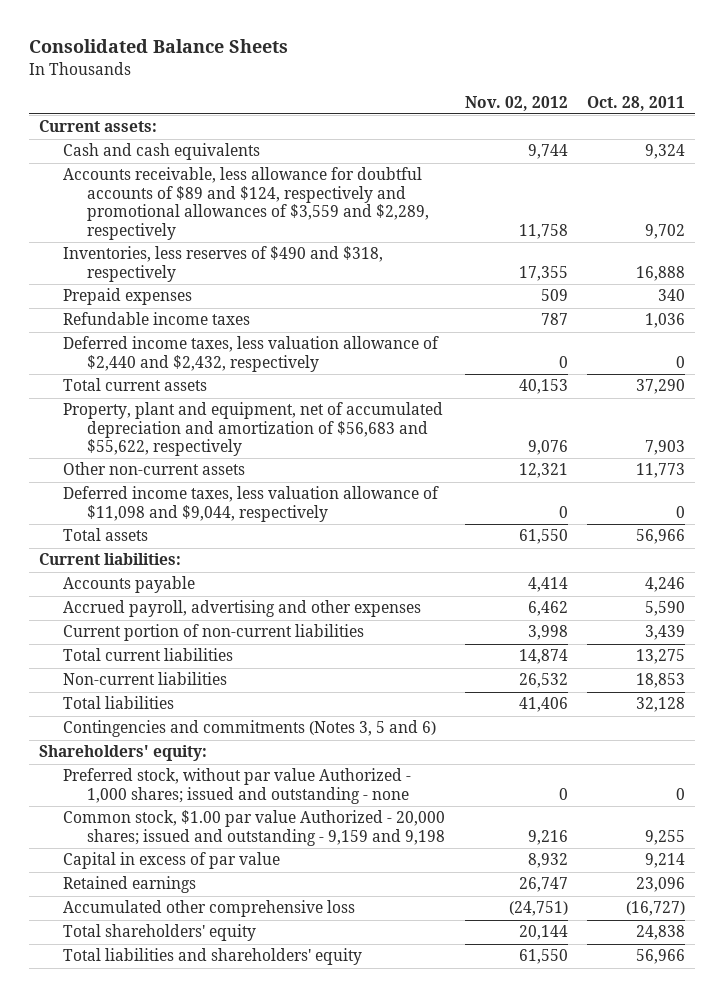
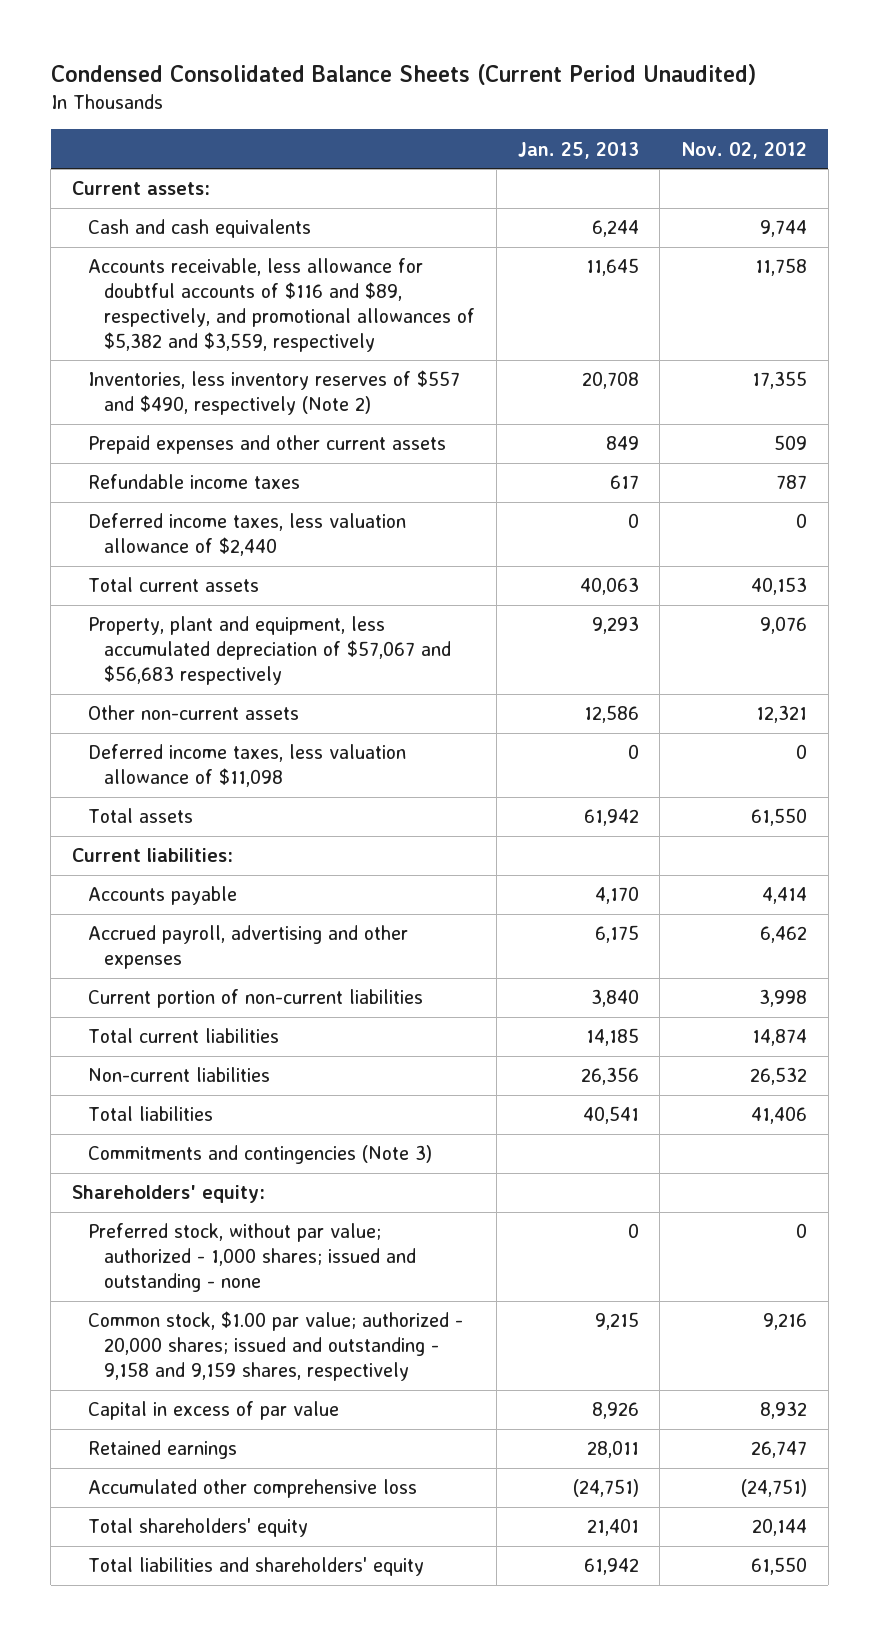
[29,39,289,54] Consolidated Balance Sheets -> [50,64,756,86] Condensed Consolidated Balance Sheets (Current Period Unaudited)
[587,95,686,111] Oct. 28, 2011 -> none
none -> [517,141,639,159] Jan. 25, 2013
[63,167,430,240] Accounts receivable, less allowance for doubtful accounts of $89 and $124, respectively and promotional allowances of $3,559 and $2,289, respectively -> [88,258,476,352] Accounts receivable, less allowance for doubtful accounts of $116 and $89, respectively, and promotional allowances of $5,382 and $3,559, respectively
[63,246,384,282] Inventories, less reserves of $490 and $318, respectively -> [88,370,461,416] Inventories, less inventory reserves of $557 and $490, respectively (Note 2)
[63,288,193,306] Prepaid expenses -> [88,435,447,455] Prepaid expenses and other current assets
[63,336,440,372] Deferred income taxes, less valuation allowance of $2,440 and $2,432, respectively -> [88,513,407,557] Deferred income taxes, less valuation allowance of $2,440
[63,402,444,457] Property, plant and equipment, net of accumulated depreciation and amortization of $56,683 and $55,622, respectively -> [88,616,452,685] Property, plant and equipment, less accumulated depreciation of $57,067 and $56,683 respectively
[63,486,440,522] Deferred income taxes, less valuation allowance of $11,098 and $9,044, respectively -> [88,744,407,788] Deferred income taxes, less valuation allowance of $11,098
[63,720,437,738] Contingencies and commitments (Notes 3, 5 and 6) -> [88,1145,433,1165] Commitments and contingencies (Note 3)
[63,768,412,804] Preferred stock, without par value Authorized - 1,000 shares; issued and outstanding - none -> [88,1223,417,1292] Preferred stock, without par value; authorized - 1,000 shares; issued and outstanding - none
[63,810,446,846] Common stock, $1.00 par value Authorized - 20,000 shares; issued and outstanding - 9,159 and 9,198 -> [88,1311,464,1381] Common stock, $1.00 par value; authorized - 20,000 shares; issued and outstanding - 9,158 and 9,159 shares, respectively

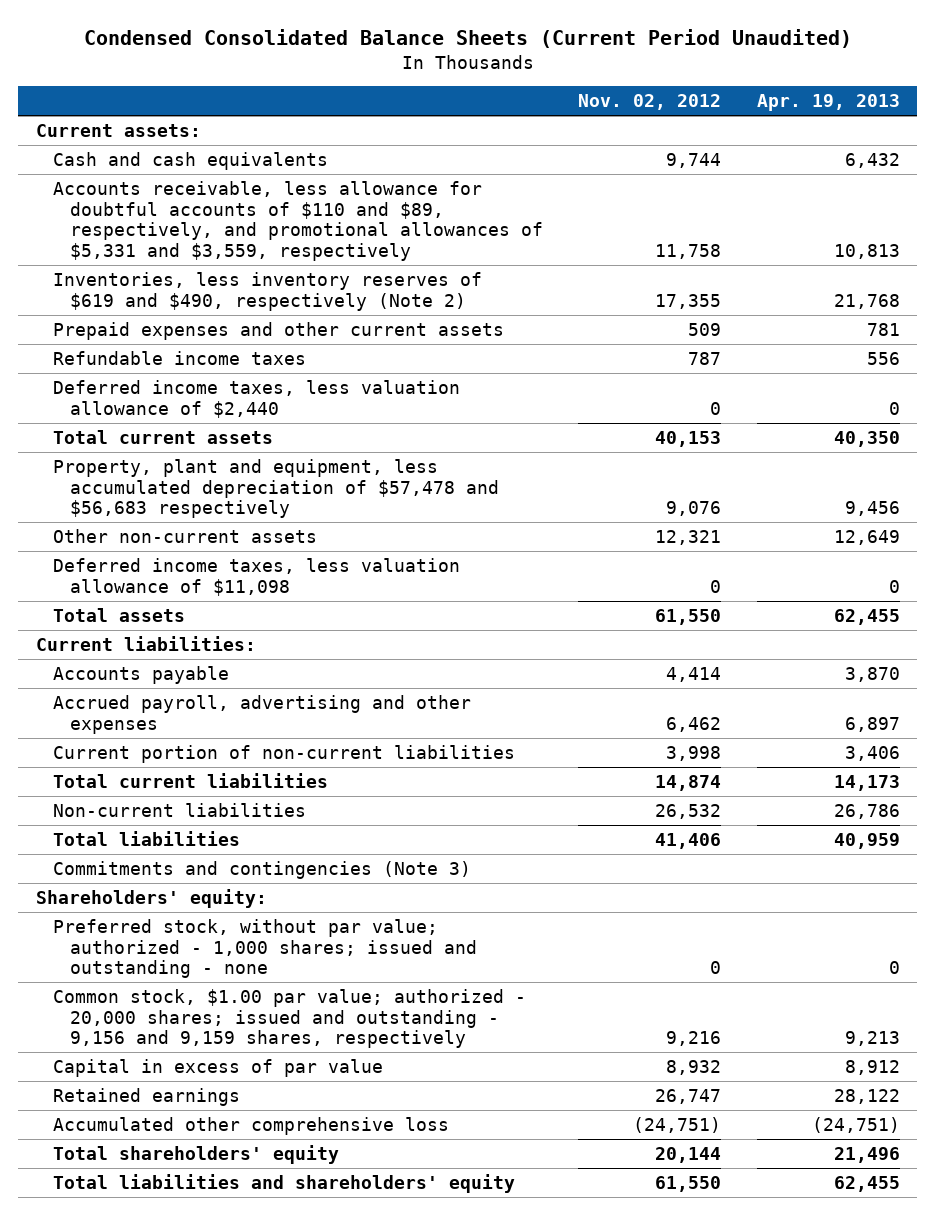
[517,141,639,159] Jan. 25, 2013 -> none
none -> [756,93,900,111] Apr. 19, 2013
[88,258,476,352] Accounts receivable, less allowance for doubtful accounts of $116 and $89, respectively, and promotional allowances of $5,382 and $3,559, respectively -> [53,180,544,261] Accounts receivable, less allowance for doubtful accounts of $110 and $89, respectively, and promotional allowances of $5,331 and $3,559, respectively
[88,370,461,416] Inventories, less inventory reserves of $557 and $490, respectively (Note 2) -> [53,271,483,311] Inventories, less inventory reserves of $619 and $490, respectively (Note 2)
[88,616,452,685] Property, plant and equipment, less accumulated depreciation of $57,067 and $56,683 respectively -> [53,458,500,519] Property, plant and equipment, less accumulated depreciation of $57,478 and $56,683 respectively
[88,1311,464,1381] Common stock, $1.00 par value; authorized - 20,000 shares; issued and outstanding - 9,158 and 9,159 shares, respectively -> [53,988,527,1049] Common stock, $1.00 par value; authorized - 20,000 shares; issued and outstanding - 9,156 and 9,159 shares, respectively

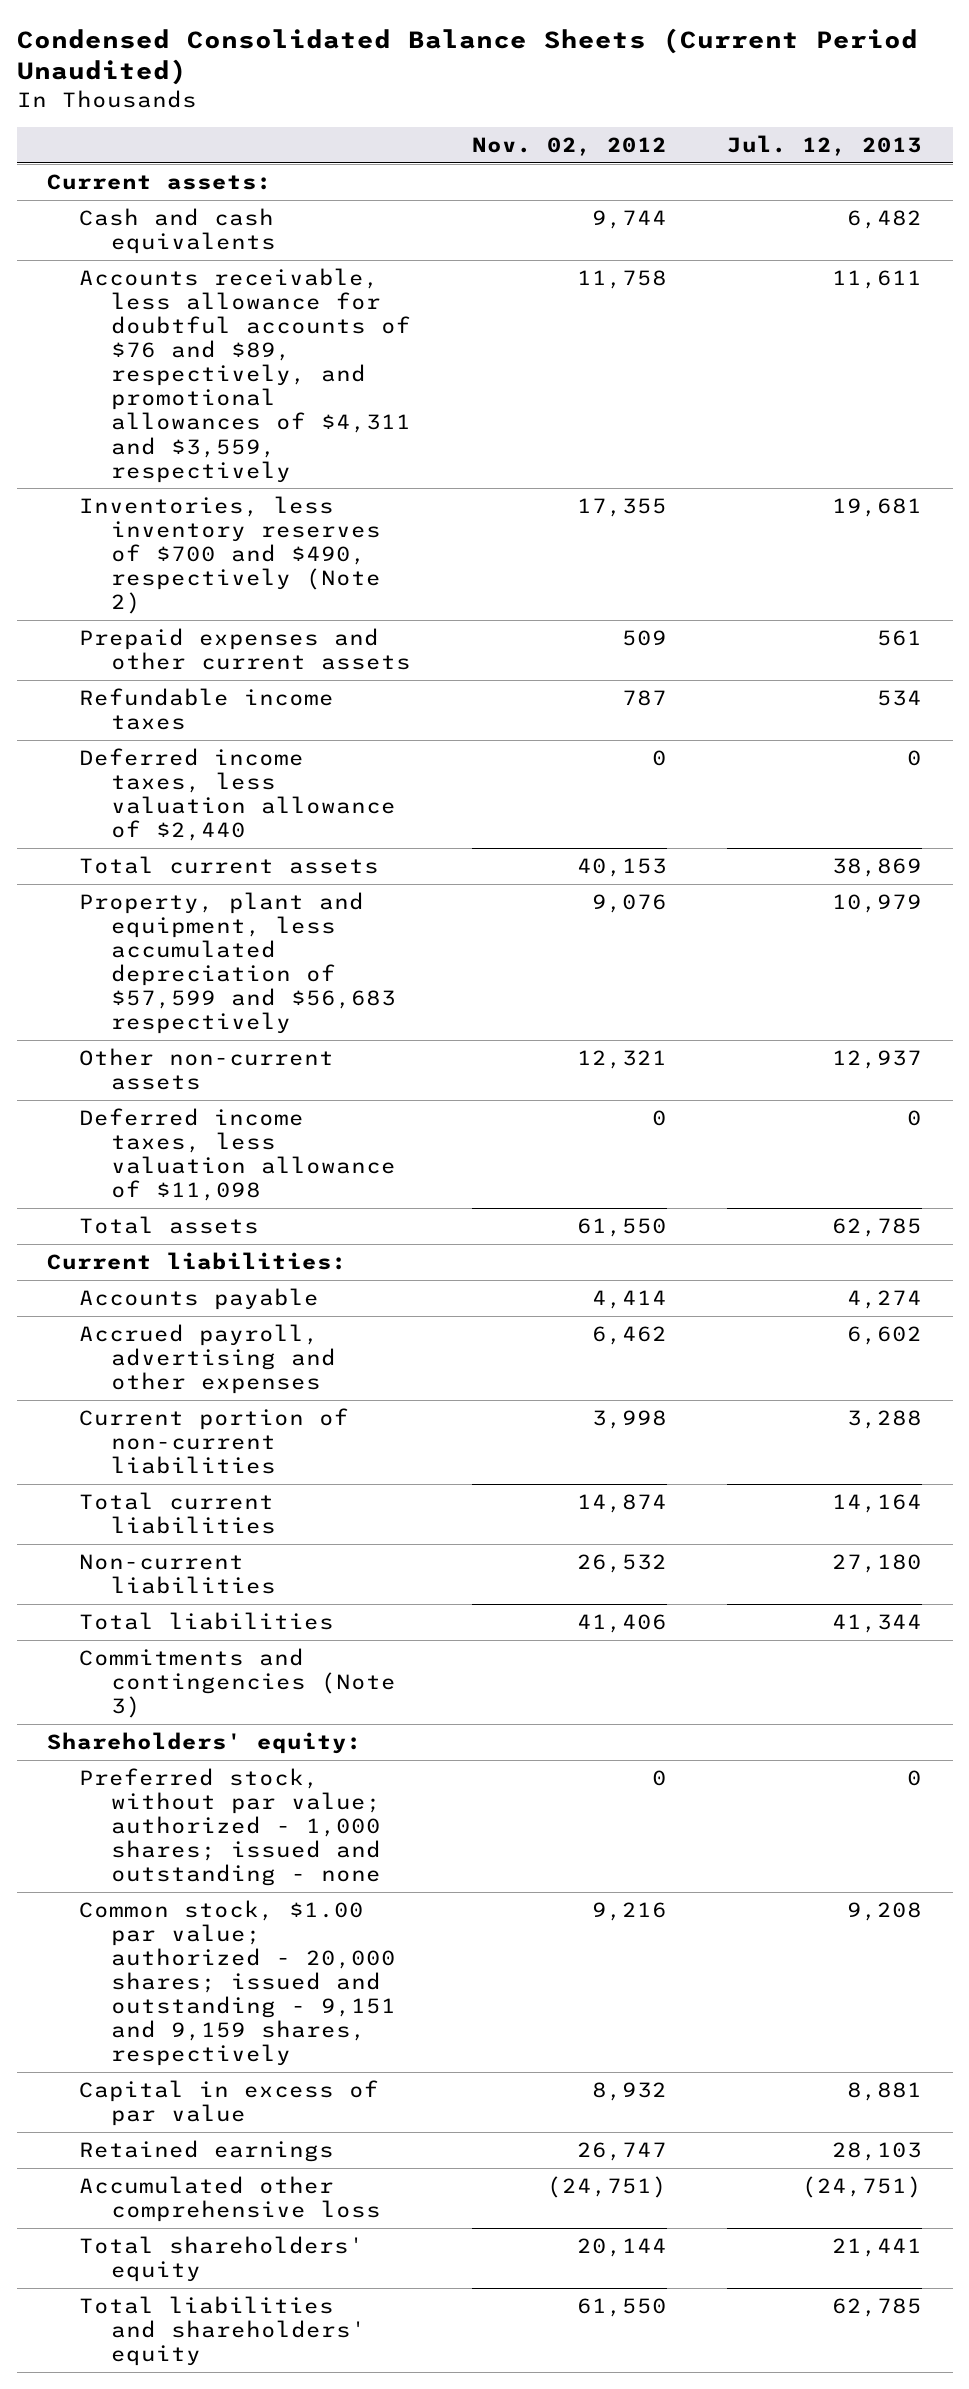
[756,93,900,111] Apr. 19, 2013 -> none
none -> [727,134,923,156] Jul. 12, 2013
[53,180,544,261] Accounts receivable, less allowance for doubtful accounts of $110 and $89, respectively, and promotional allowances of $5,331 and $3,559, respectively -> [79,267,412,483] Accounts receivable, less allowance for doubtful accounts of $76 and $89, respectively, and promotional allowances of $4,311 and $3,559, respectively
[53,271,483,311] Inventories, less inventory reserves of $619 and $490, respectively (Note 2) -> [79,495,382,615] Inventories, less inventory reserves of $700 and $490, respectively (Note 2)
[53,458,500,519] Property, plant and equipment, less accumulated depreciation of $57,478 and $56,683 respectively -> [79,891,397,1035] Property, plant and equipment, less accumulated depreciation of $57,599 and $56,683 respectively
[53,988,527,1049] Common stock, $1.00 par value; authorized - 20,000 shares; issued and outstanding - 9,156 and 9,159 shares, respectively -> [79,1899,397,2067] Common stock, $1.00 par value; authorized - 20,000 shares; issued and outstanding - 9,151 and 9,159 shares, respectively

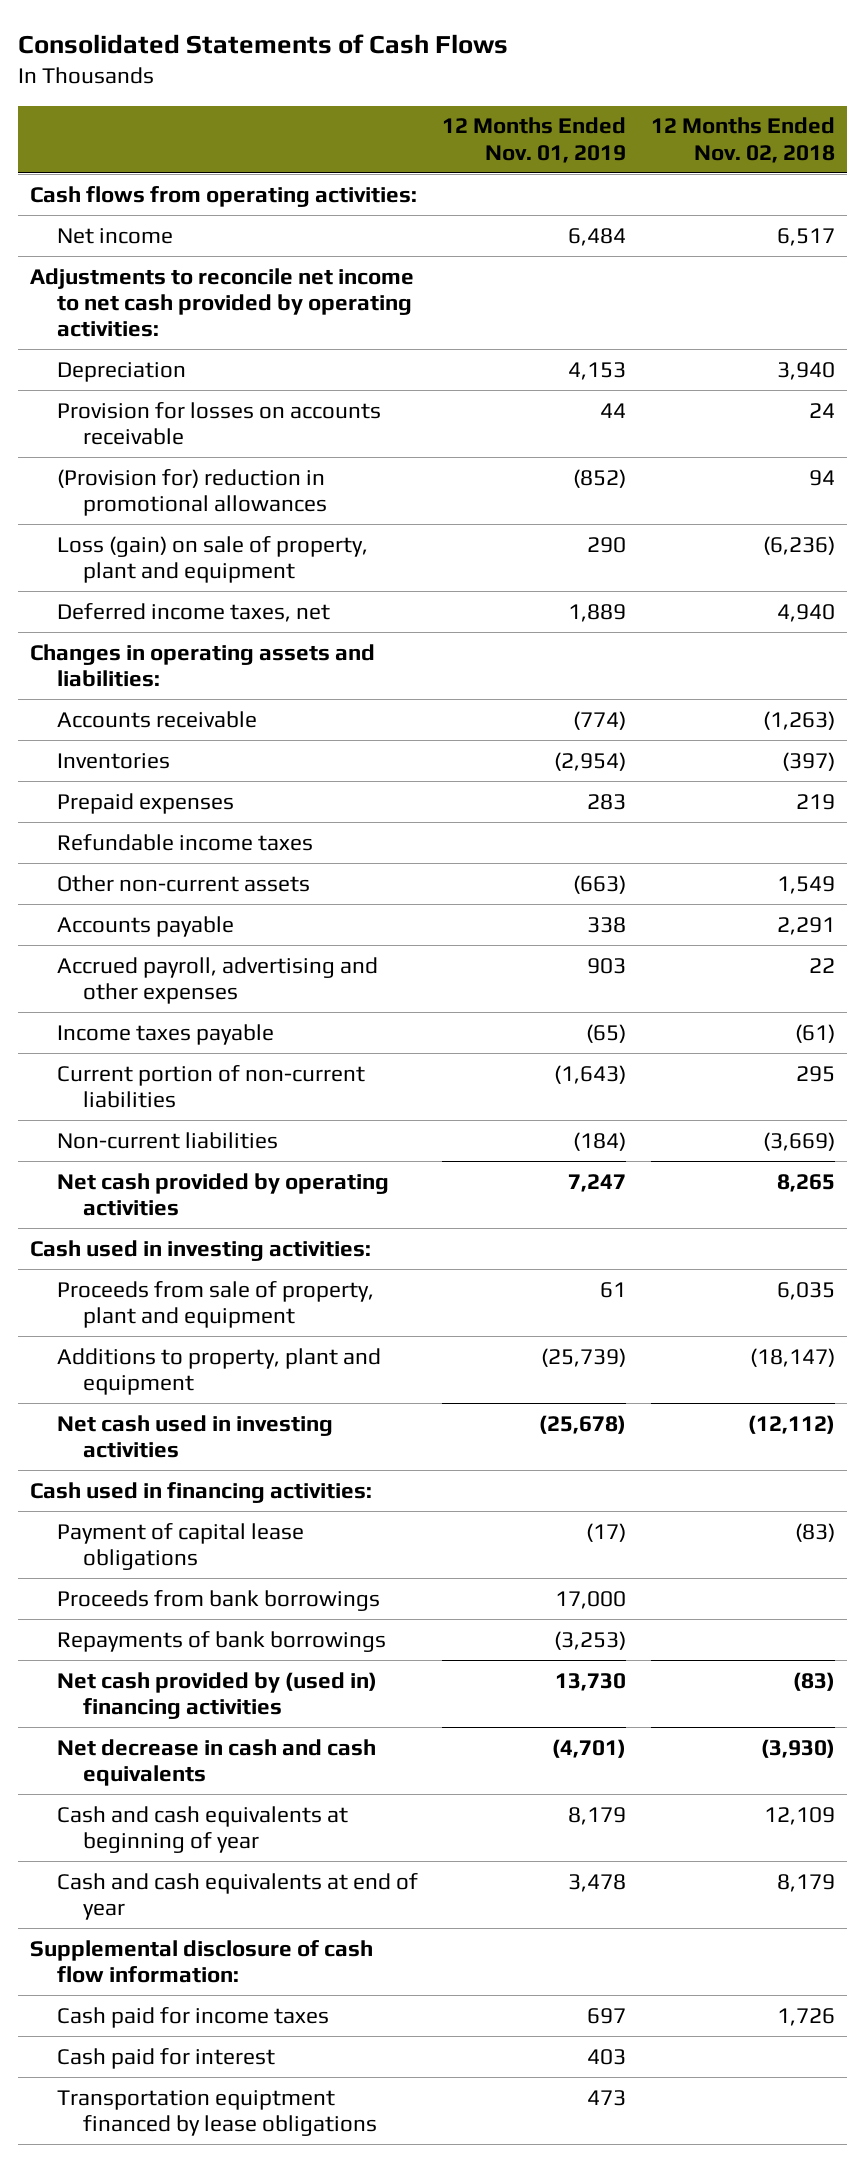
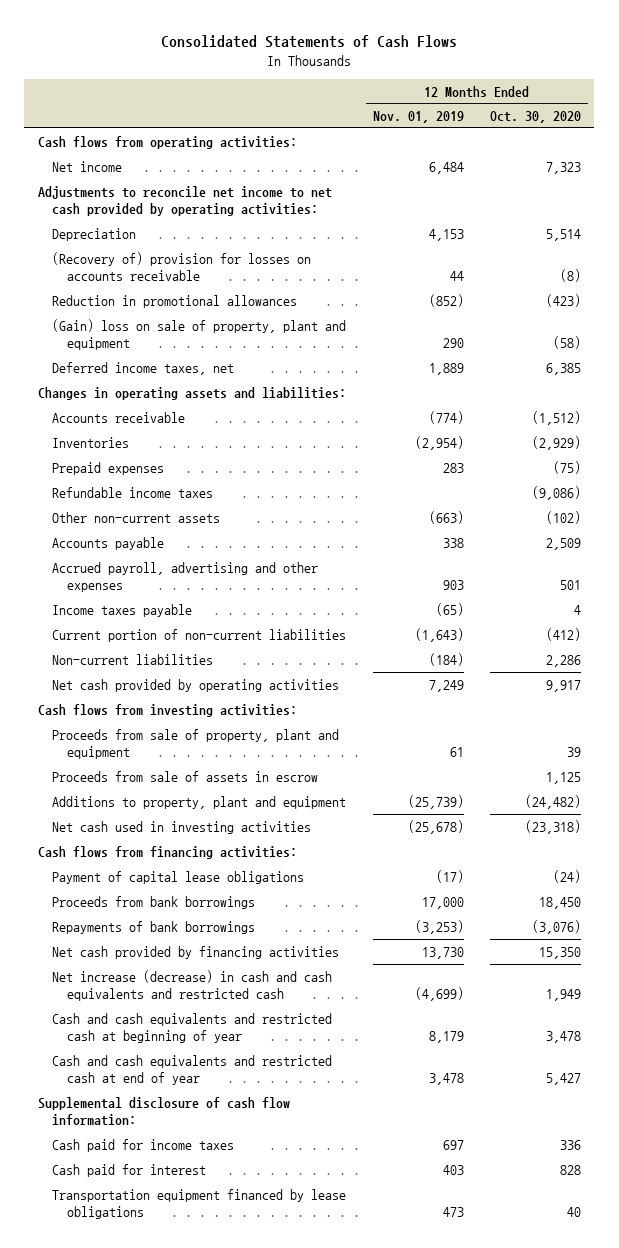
[650,117,835,163] 12 Months Ended Nov. 02, 2018 -> none
none -> [490,111,582,124] Oct. 30, 2020
[56,401,381,445] Provision for losses on accounts receivable -> [52,251,312,282] (Recovery of) provision for losses on accounts receivable
[56,468,328,516] (Provision for) reduction in promotional allowances -> [52,294,298,308] Reduction in promotional allowances
[56,535,368,583] Loss (gain) on sale of property, plant and equipment -> [52,318,347,351] (Gain) loss on sale of property, plant and equipment
[568,1173,627,1192] 7,247 -> [428,679,464,692] 7,249
[30,1239,372,1261] Cash used in investing activities: -> [37,703,297,717] Cash flows from investing activities:
none -> [52,770,319,782] Proceeds from sale of assets in escrow
[30,1481,373,1503] Cash used in financing activities: -> [37,845,297,859] Cash flows from financing activities:
[56,1671,377,1719] Net cash provided by (used in) financing activities -> [52,945,340,959] Net cash provided by financing activities
[56,1738,376,1786] Net decrease in cash and cash equivalents -> [52,969,333,1002] Net increase (decrease) in cash and cash equivalents and restricted cash
[552,1738,627,1758] (4,701) -> [414,987,464,1002] (4,699)
[56,1805,348,1853] Cash and cash equivalents at beginning of year -> [52,1012,333,1044] Cash and cash equivalents and restricted cash at beginning of year
[56,1872,418,1920] Cash and cash equivalents at end of year -> [52,1054,333,1086] Cash and cash equivalents and restricted cash at end of year
[56,2089,378,2136] Transportation equiptment financed by lease obligations -> [52,1188,347,1220] Transportation equipment financed by lease obligations

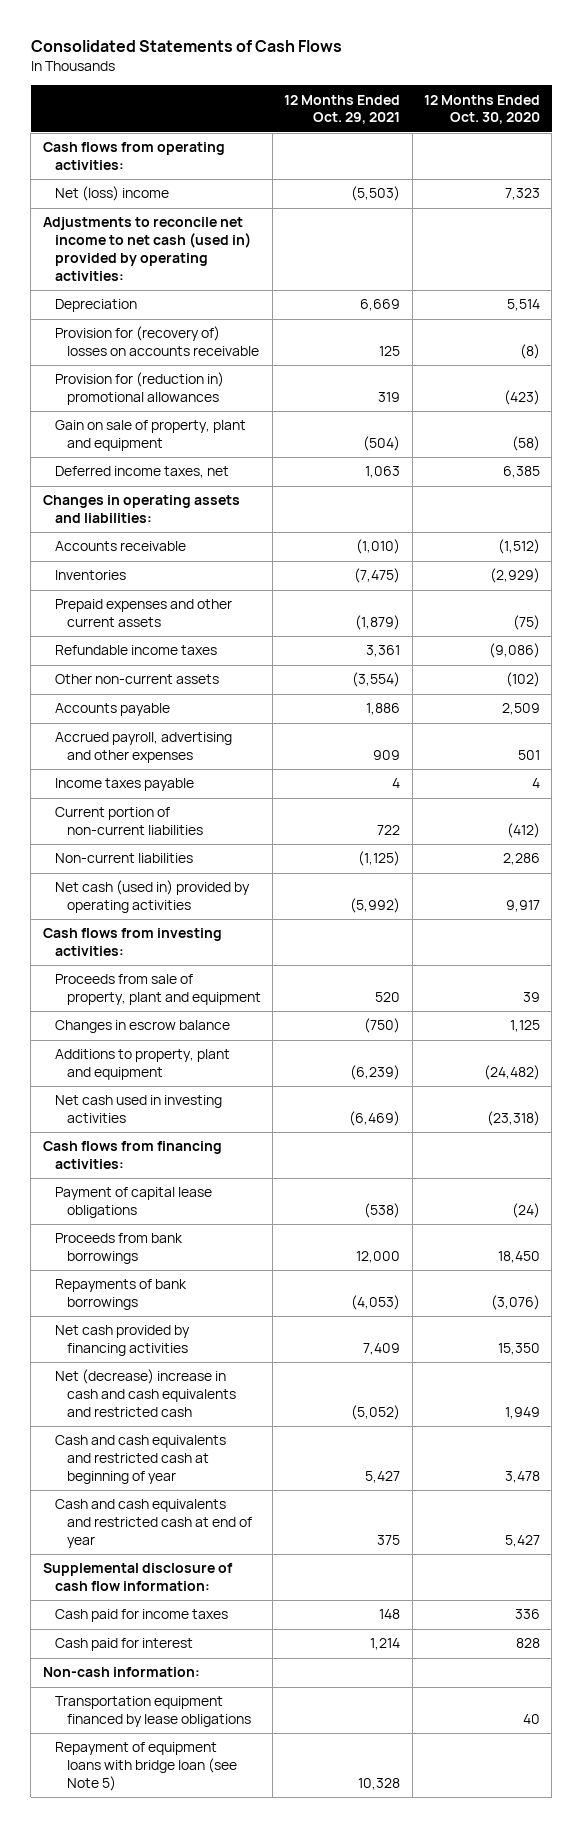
[372,111,464,124] Nov. 01, 2019 -> none
none -> [284,94,401,125] 12 Months Ended Oct. 29, 2021
[52,160,123,172] Net income -> [54,186,169,202] Net (loss) income
[37,185,332,217] Adjustments to reconcile net income to net cash provided by operating activities: -> [42,217,251,281] Adjustments to reconcile net income to net cash (used in) provided by operating activities:
[52,251,312,282] (Recovery of) provision for losses on accounts receivable -> [54,326,259,357] Provision for (recovery of) losses on accounts receivable
[52,294,298,308] Reduction in promotional allowances -> [54,372,224,406] Provision for (reduction in) promotional allowances
[52,318,347,351] (Gain) loss on sale of property, plant and equipment -> [54,420,246,452] Gain on sale of property, plant and equipment
[52,461,165,475] Prepaid expenses -> [54,599,232,628] Prepaid expenses and other current assets
[52,678,340,692] Net cash provided by operating activities -> [54,880,250,914] Net cash (used in) provided by operating activities
[52,770,319,782] Proceeds from sale of assets in escrow -> [54,1020,230,1034] Changes in escrow balance
[52,969,333,1002] Net increase (decrease) in cash and cash equivalents and restricted cash -> [54,1369,236,1417] Net (decrease) increase in cash and cash equivalents and restricted cash
none -> [42,1667,200,1678] Non-cash information:
none -> [54,1742,237,1791] Repayment of equipment loans with bridge loan (see Note 5)

